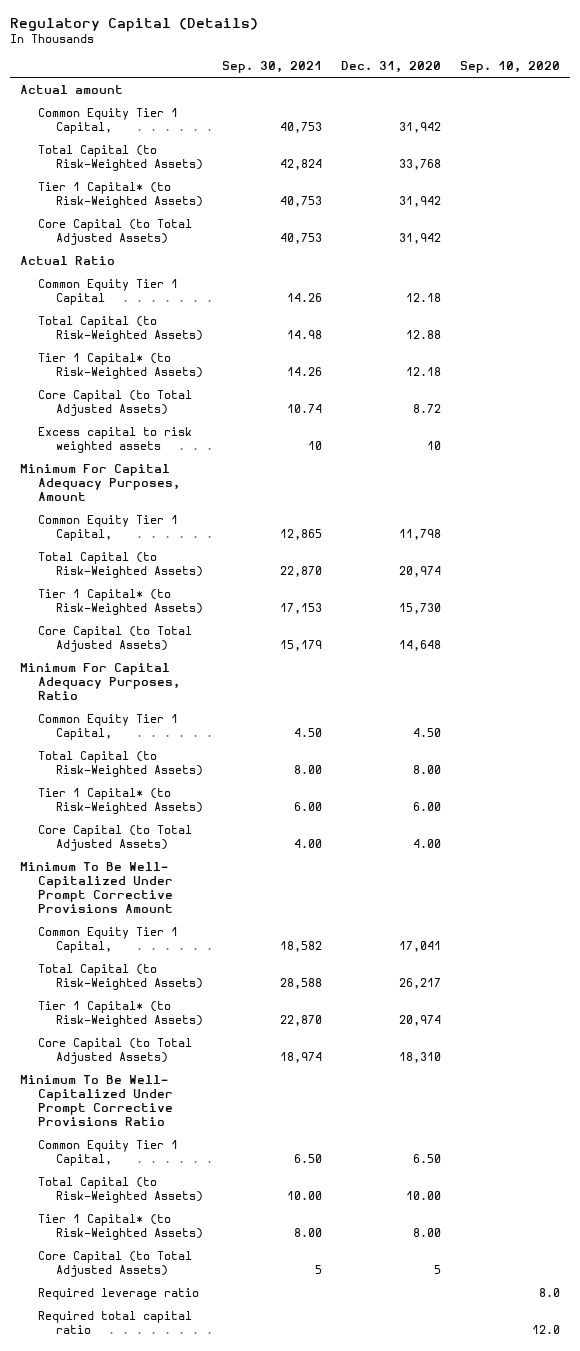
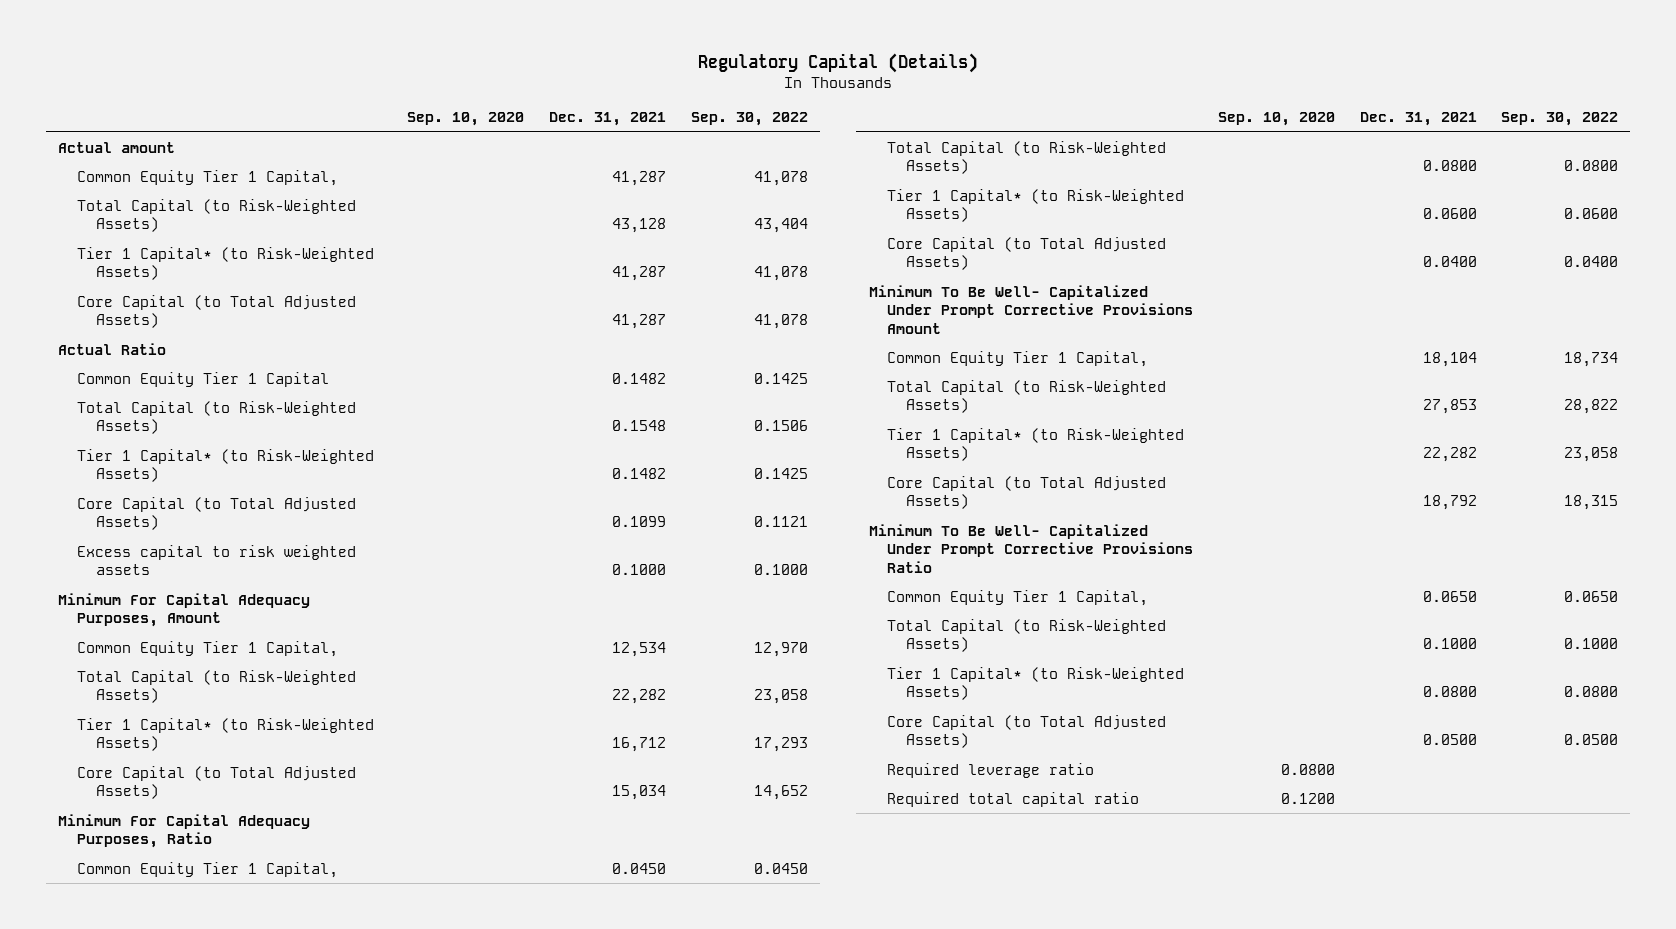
[222,61,323,74] Sep. 30, 2021 -> none
[341,61,442,74] Dec. 31, 2020 -> none
none -> [549,112,667,127] Dec. 31, 2021
none -> [690,112,808,127] Sep. 30, 2022
[539,1287,561,1297] 8.0 -> [1280,763,1335,775] 0.0800
[532,1324,561,1334] 12.0 -> [1280,792,1335,804] 0.1200

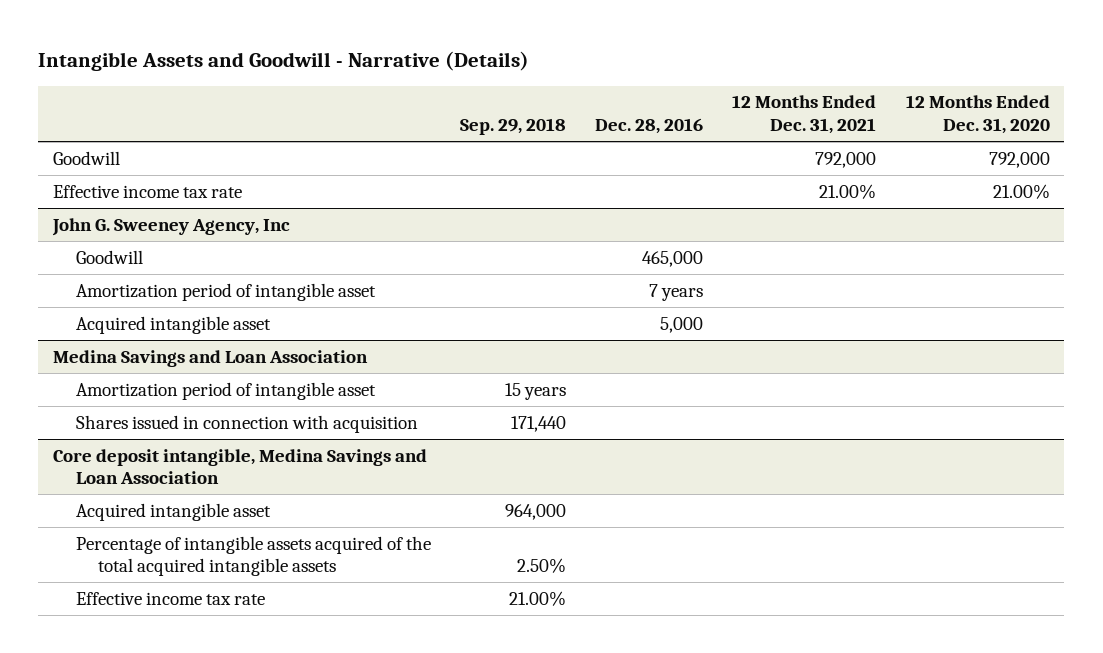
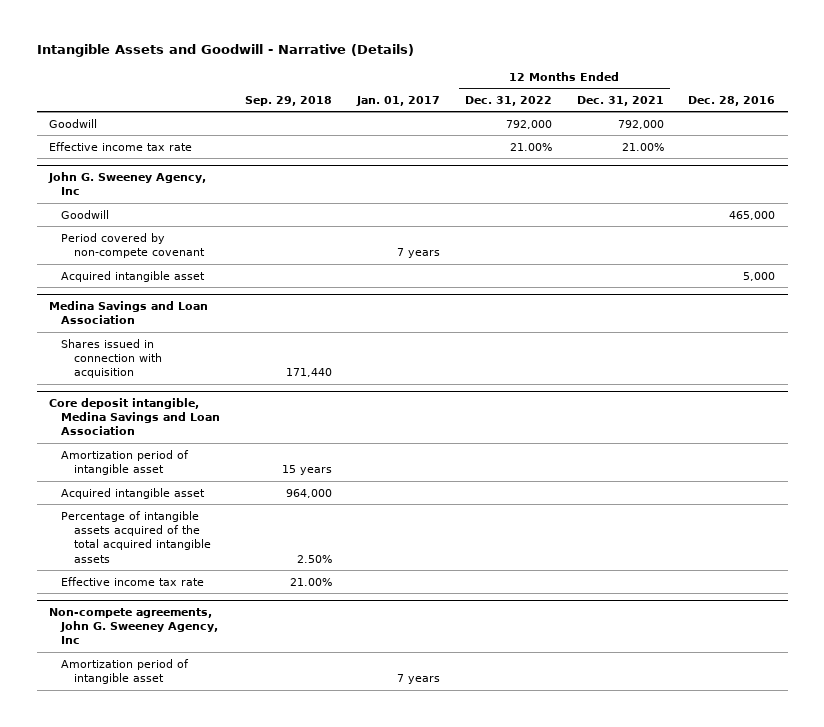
[905,95,1050,134] 12 Months Ended Dec. 31, 2020 -> none
none -> [355,95,440,106] Jan. 01, 2017
none -> [464,95,552,106] Dec. 31, 2022
[75,282,376,301] Amortization period of intangible asset -> none
none -> [61,232,205,258] Period covered by non-compete covenant
[75,381,376,400] Amortization period of intangible asset -> none
none -> [61,449,190,475] Amortization period of intangible asset
none -> [48,607,219,645] Non-compete agreements, John G. Sweeney Agency, Inc
none -> [61,658,190,684] Amortization period of intangible asset

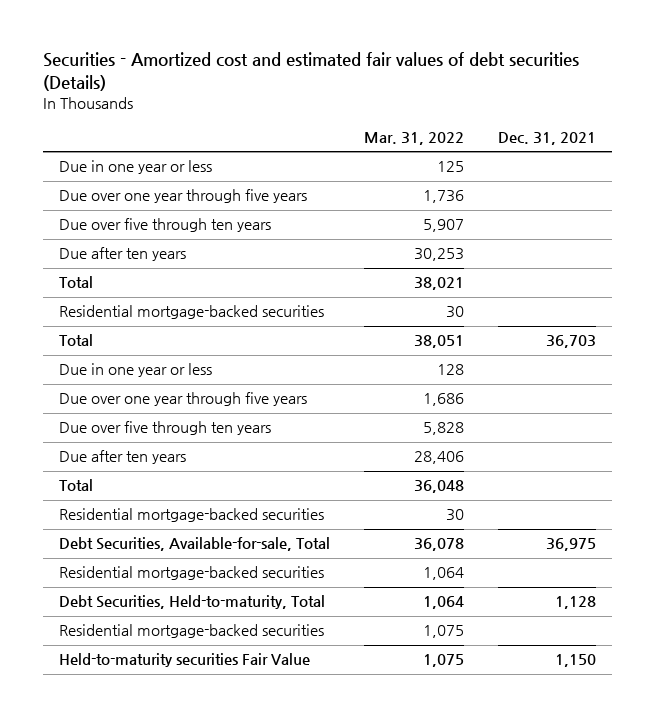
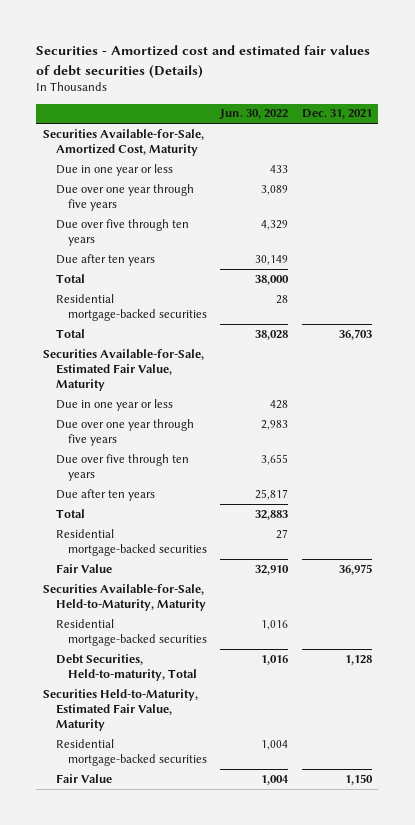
[363,131,464,145] Mar. 31, 2022 -> none
none -> [219,109,289,121] Jun. 30, 2022
none -> [42,128,204,156] Securities Available-for-Sale, Amortized Cost, Maturity
none -> [42,348,204,391] Securities Available-for-Sale, Estimated Fair Value, Maturity
[59,537,331,552] Debt Securities, Available-for-sale, Total -> [55,563,112,573] Fair Value
none -> [42,583,206,611] Securities Available-for-Sale, Held-to-Maturity, Maturity
none -> [42,688,198,731] Securities Held-to-Maturity, Estimated Fair Value, Maturity
[59,653,311,668] Held-to-maturity securities Fair Value -> [55,773,112,783] Fair Value

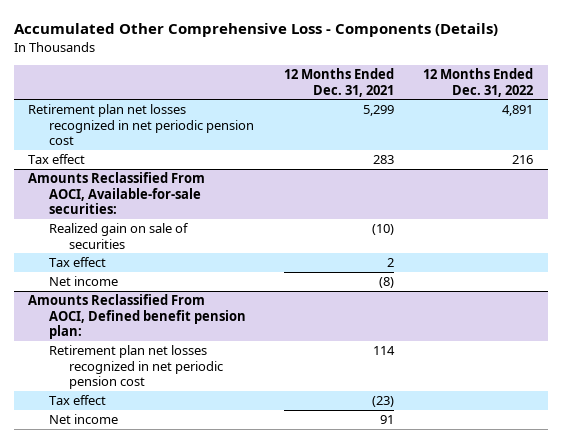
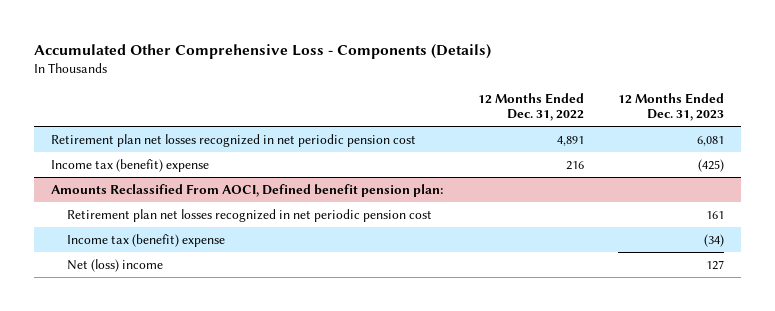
[283,68,394,97] 12 Months Ended Dec. 31, 2021 -> none
none -> [617,92,724,122] 12 Months Ended Dec. 31, 2023
[28,172,206,214] Amounts Reclassified From AOCI, Available-for-sale securities: -> none
[48,223,189,249] Realized gain on sale of securities -> none
[48,257,106,268] Tax effect -> none
[48,276,118,287] Net income -> none
[28,154,86,165] Tax effect -> [51,158,210,172] Income tax (benefit) expense
[48,395,106,406] Tax effect -> [66,233,225,247] Income tax (benefit) expense
[48,414,118,425] Net income -> [66,258,163,272] Net (loss) income

